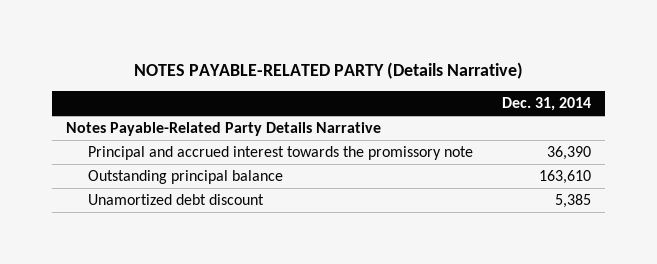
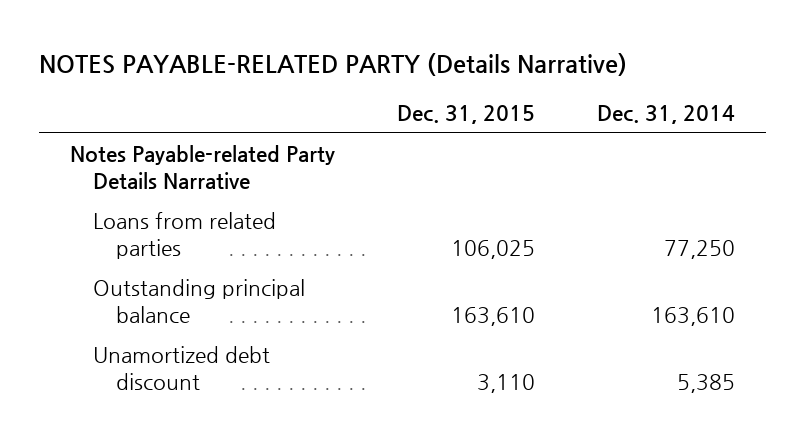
none -> [397,104,536,124] Dec. 31, 2015
[87,146,473,161] Principal and accrued interest towards the promissory note -> none
[66,122,382,137] Notes Payable-Related Party Details Narrative -> [70,145,336,189] Notes Payable-related Party Details Narrative
none -> [92,212,276,259] Loans from related parties

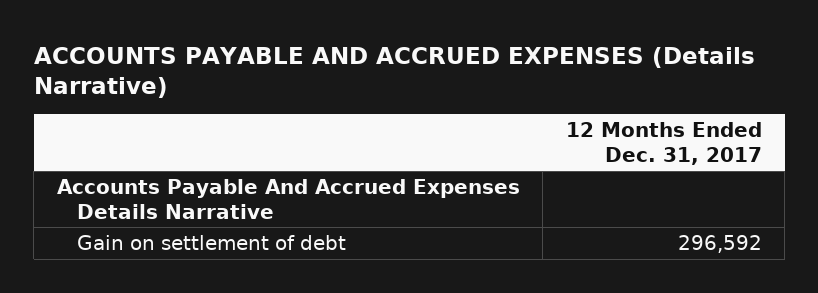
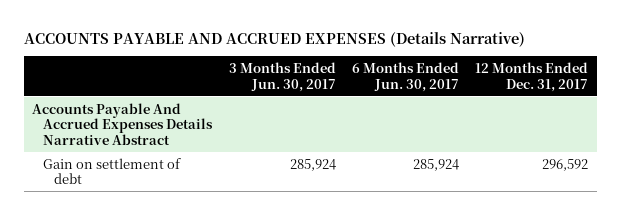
none -> [228,62,336,92] 3 Months Ended Jun. 30, 2017
none -> [351,62,459,92] 6 Months Ended Jun. 30, 2017
[56,179,520,219] Accounts Payable And Accrued Expenses Details Narrative -> [32,102,214,145] Accounts Payable And Accrued Expenses Details Narrative Abstract

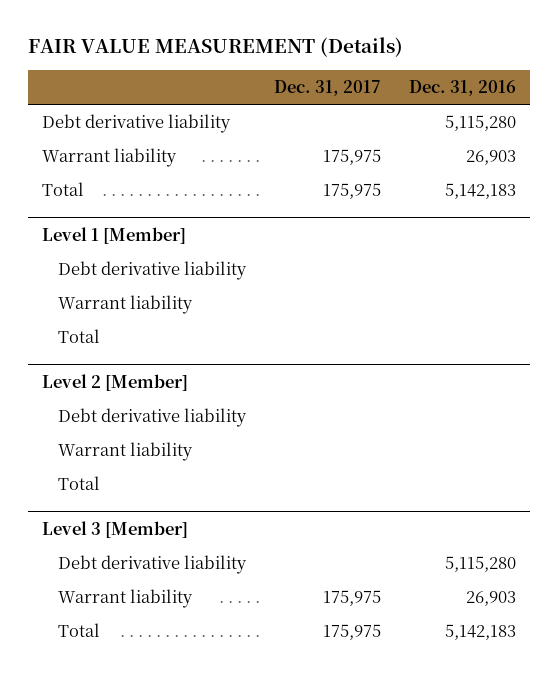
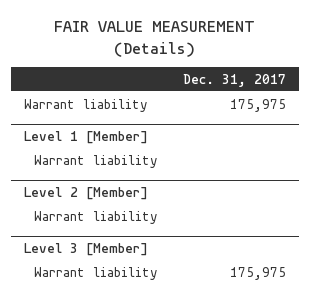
[409,79,517,96] Dec. 31, 2016 -> none
[41,114,231,134] Debt derivative liability -> none
[41,182,84,197] Total -> none
[57,261,247,281] Debt derivative liability -> none
[57,329,100,344] Total -> none
[57,408,247,428] Debt derivative liability -> none
[57,476,100,491] Total -> none
[57,555,247,575] Debt derivative liability -> none
[57,623,100,638] Total -> none

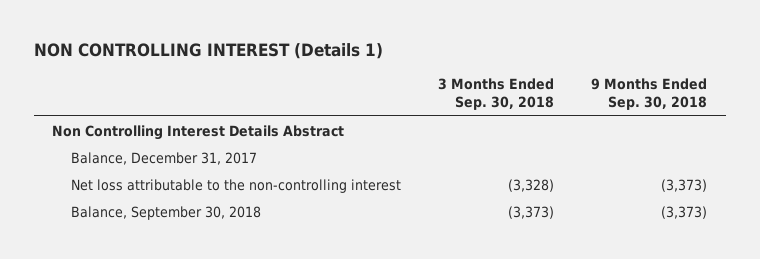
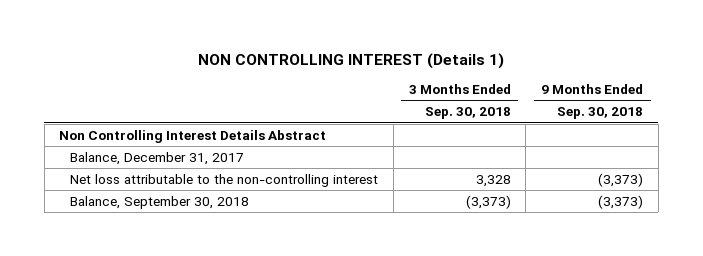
[508,178,555,192] (3,328) -> [475,174,511,187] 3,328

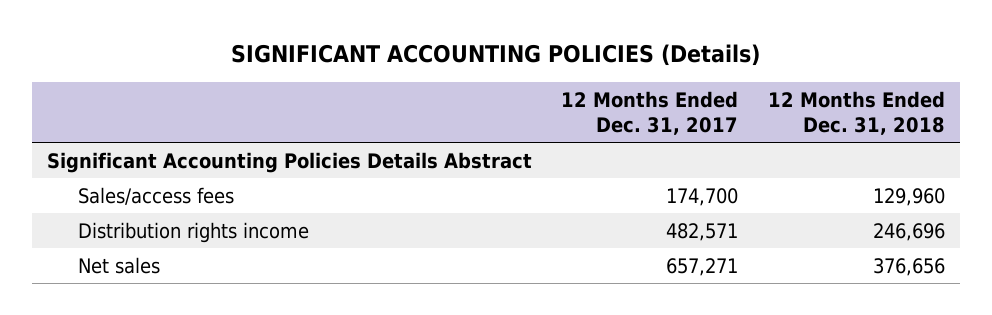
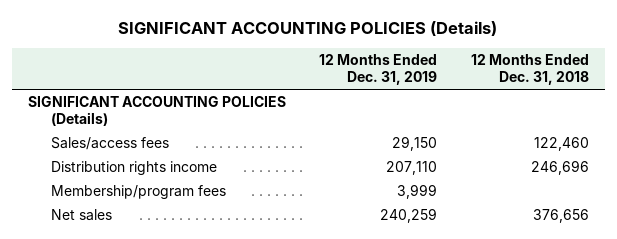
[561,90,739,135] 12 Months Ended Dec. 31, 2017 -> none
none -> [319,54,438,86] 12 Months Ended Dec. 31, 2019
[46,151,532,173] Significant Accounting Policies Details Abstract -> [28,96,287,127] SIGNIFICANT ACCOUNTING POLICIES (Details)
[873,187,946,206] 129,960 -> [533,137,589,152] 122,460
none -> [50,185,226,200] Membership/program fees

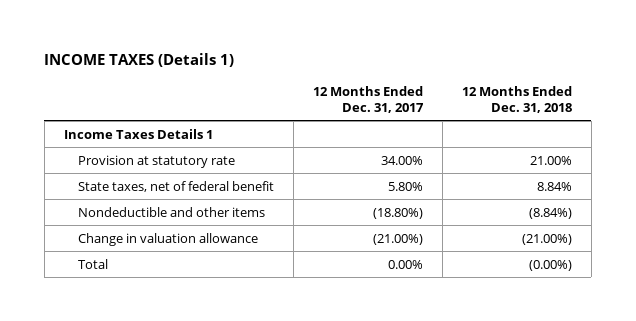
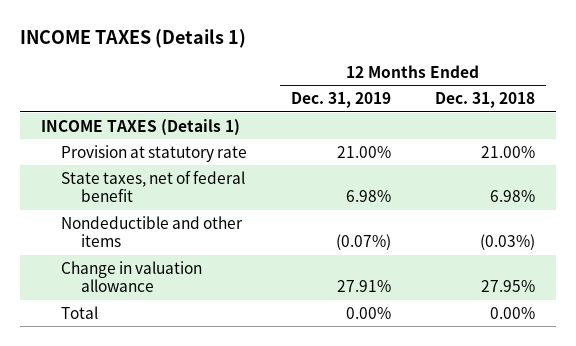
[312,85,424,113] 12 Months Ended Dec. 31, 2017 -> none
none -> [291,92,392,109] Dec. 31, 2019
[63,128,213,139] Income Taxes Details 1 -> [41,118,241,136] INCOME TAXES (Details 1)
[536,181,572,191] 8.84% -> [489,190,535,203] 6.98%
[528,207,572,219] (8.84%) -> [479,234,535,251] (0.03%)
[521,233,572,245] (21.00%) -> [480,280,535,293] 27.95%
[528,259,572,271] (0.00%) -> [489,306,535,319] 0.00%

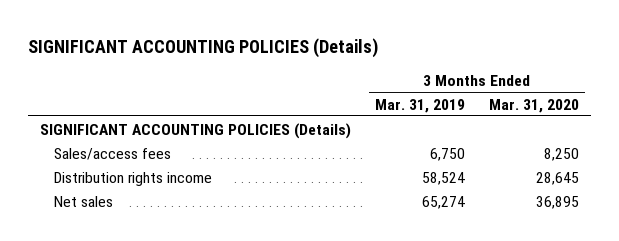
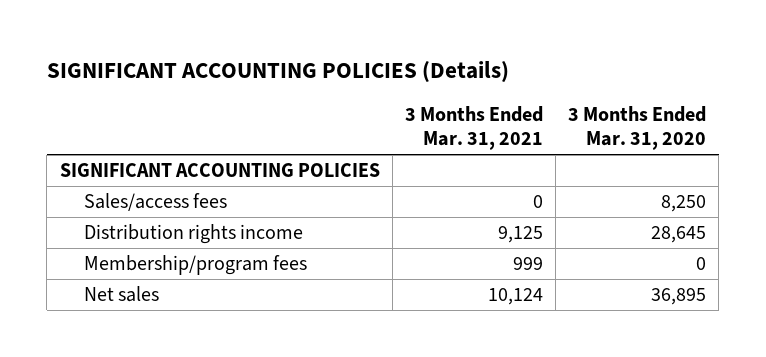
[375,98,466,113] Mar. 31, 2019 -> none
none -> [404,105,543,151] 3 Months Ended Mar. 31, 2021
[40,122,352,139] SIGNIFICANT ACCOUNTING POLICIES (Details) -> [59,163,380,178] SIGNIFICANT ACCOUNTING POLICIES
none -> [83,255,307,276] Membership/program fees

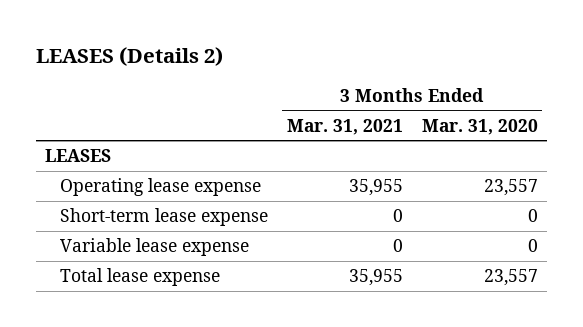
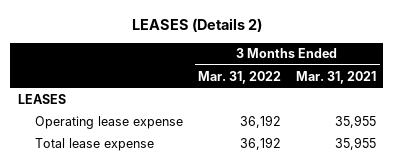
[421,118,538,135] Mar. 31, 2020 -> none
none -> [198,70,282,84] Mar. 31, 2022
[60,208,269,227] Short-term lease expense -> none
[60,238,250,257] Variable lease expense -> none

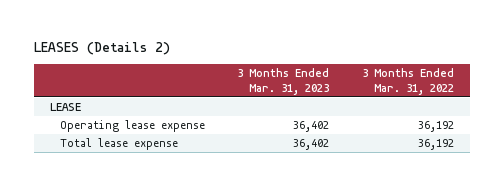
[296,70,377,84] Mar. 31, 2021 -> none
none -> [237,68,330,95] 3 Months Ended Mar. 31, 2023
[17,93,66,104] LEASES -> [50,103,82,112] LEASE

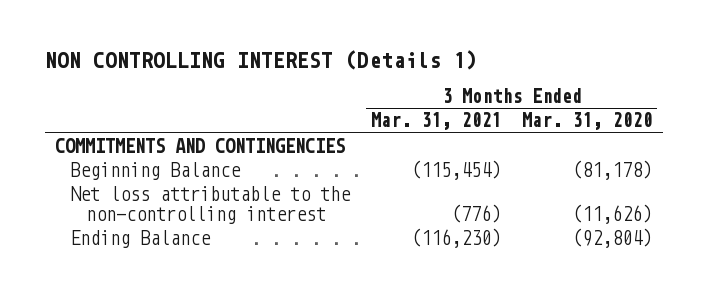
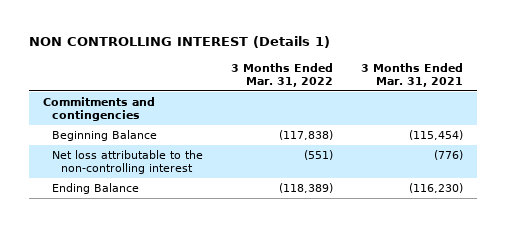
[522,112,653,131] Mar. 31, 2020 -> none
none -> [231,62,334,87] 3 Months Ended Mar. 31, 2022
[55,138,346,154] COMMITMENTS AND CONTINGENCIES -> [43,97,156,122] Commitments and contingencies

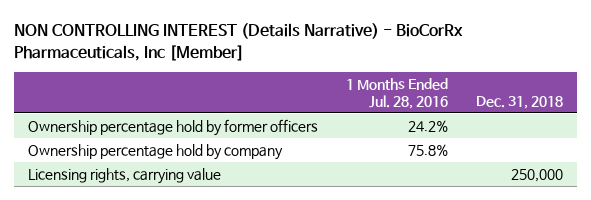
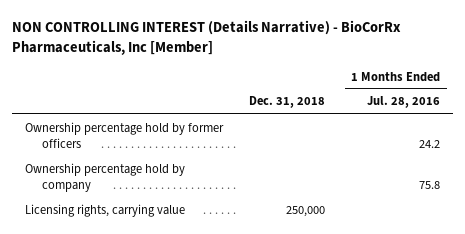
[407,120,448,133] 24.2% -> [419,139,441,148] 24.2
[407,144,448,157] 75.8% -> [419,180,441,189] 75.8

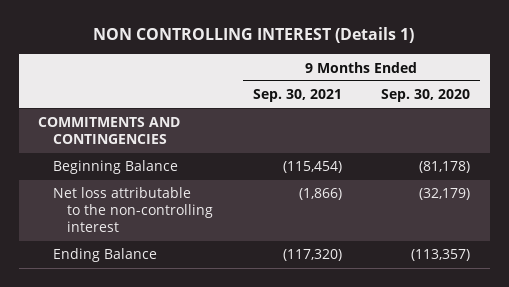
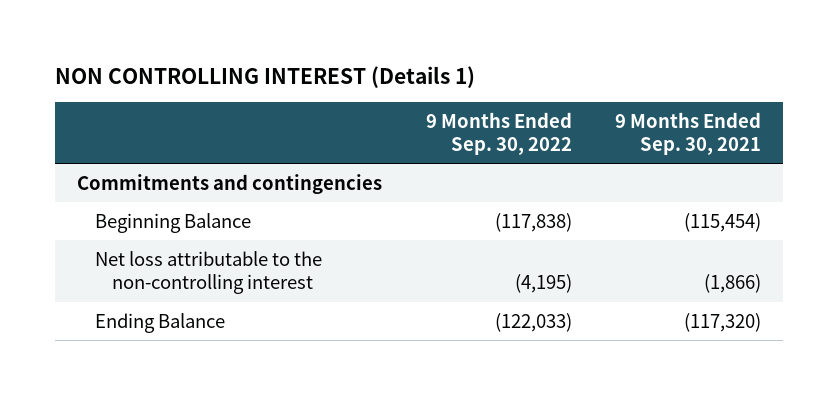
[381,89,471,103] Sep. 30, 2020 -> none
none -> [425,111,572,156] 9 Months Ended Sep. 30, 2022
[38,117,181,145] COMMITMENTS AND CONTINGENCIES -> [76,173,382,194] Commitments and contingencies

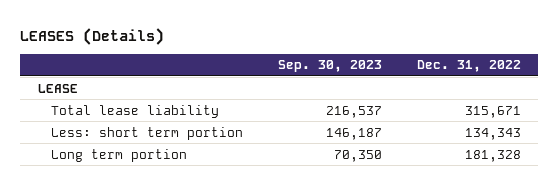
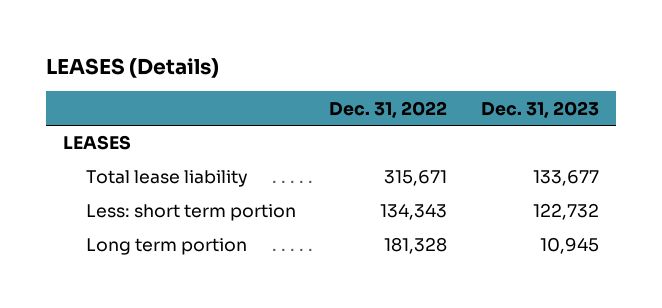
[278,60,383,73] Sep. 30, 2023 -> none
none -> [481,100,600,118] Dec. 31, 2023
[37,83,78,93] LEASE -> [63,135,132,151] LEASES

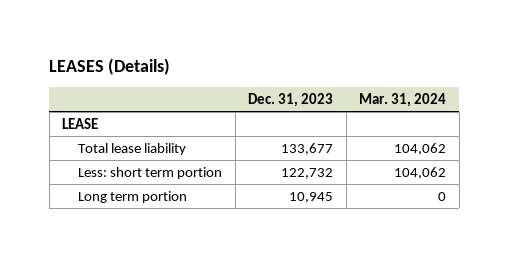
[329,100,448,118] Dec. 31, 2022 -> none
none -> [359,93,447,108] Mar. 31, 2024
[63,135,132,151] LEASES -> [61,117,98,129] LEASE

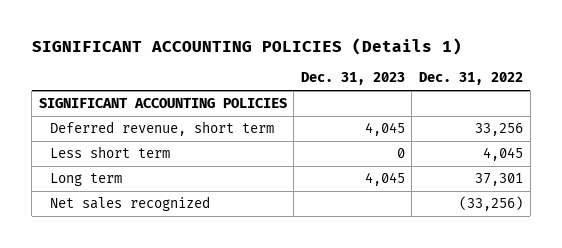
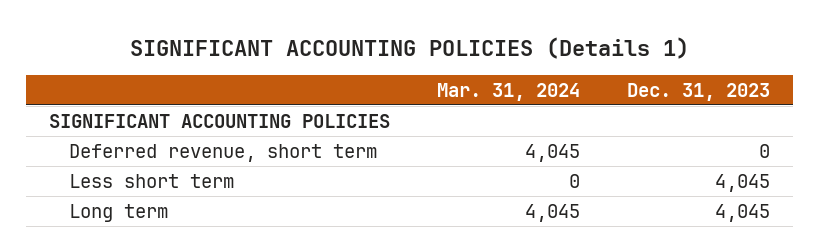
[418,72,523,86] Dec. 31, 2022 -> none
none -> [437,82,581,101] Mar. 31, 2024
[364,122,405,137] 4,045 -> [758,143,770,158] 0
[396,148,405,159] 0 -> [714,173,770,192] 4,045
[49,196,210,212] Net sales recognized -> none

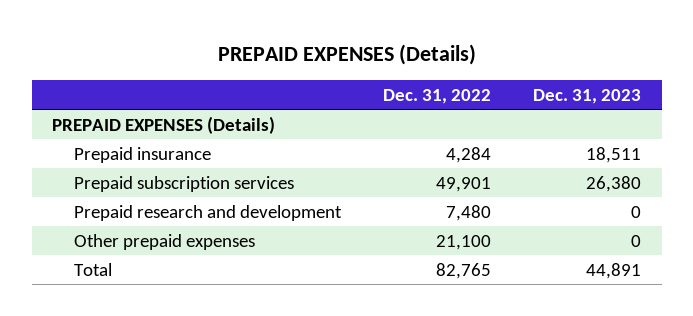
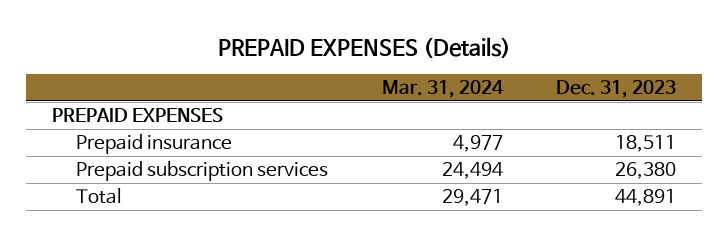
[383,89,492,105] Dec. 31, 2022 -> none
none -> [381,79,504,98] Mar. 31, 2024
[52,115,276,134] PREPAID EXPENSES (Details) -> [52,108,224,123] PREPAID EXPENSES
[74,204,343,221] Prepaid research and development -> none
[74,233,256,250] Other prepaid expenses -> none

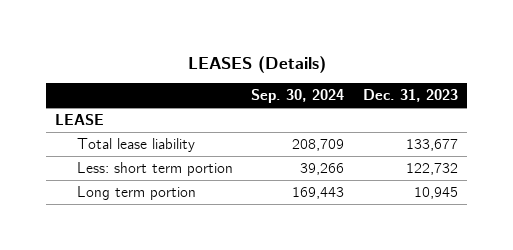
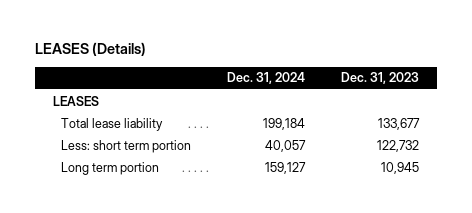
[251,89,345,104] Sep. 30, 2024 -> none
none -> [227,72,306,85] Dec. 31, 2024
[55,113,105,125] LEASE -> [52,95,99,106] LEASES

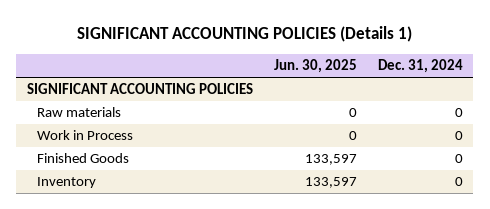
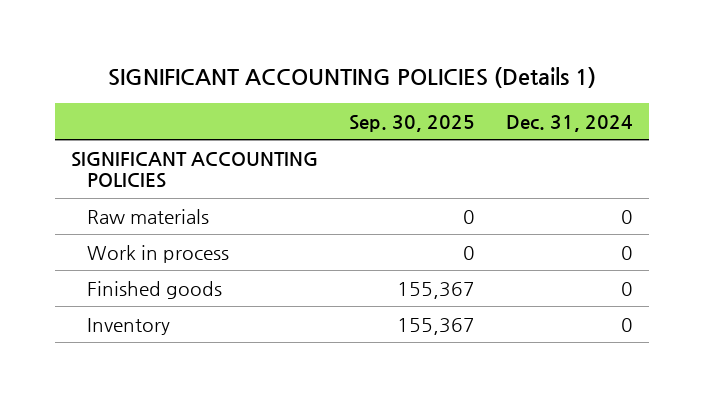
[273,59,357,74] Jun. 30, 2025 -> none
none -> [349,114,476,132] Sep. 30, 2025
[37,130,134,141] Work in Process -> [87,244,230,263] Work in process
[37,153,130,164] Finished Goods -> [87,280,223,299] Finished goods

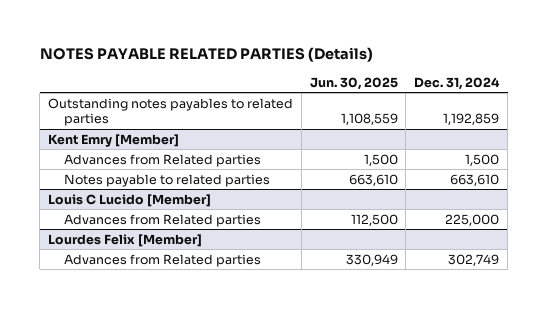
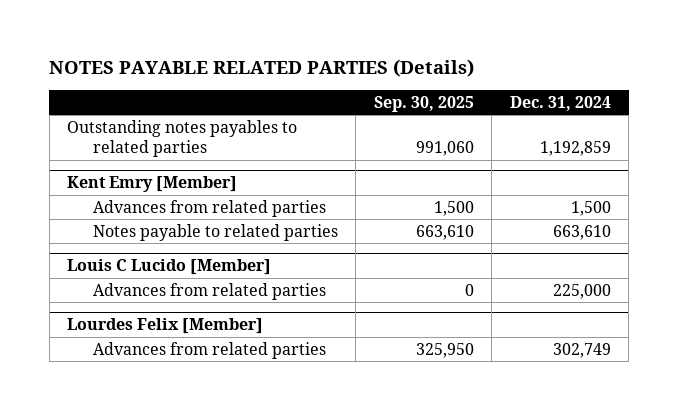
[309,76,398,90] Jun. 30, 2025 -> none
none -> [373,95,474,112] Sep. 30, 2025
[63,153,261,167] Advances from Related parties -> [92,199,326,217] Advances from related parties
[63,213,261,227] Advances from Related parties -> [92,282,326,300] Advances from related parties
[63,253,261,267] Advances from Related parties -> [92,341,326,359] Advances from related parties

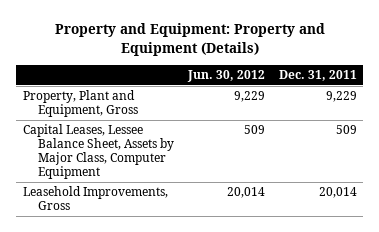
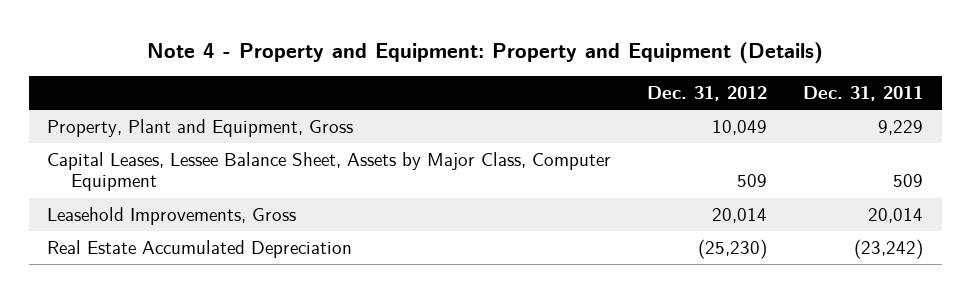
[54,23,325,56] Property and Equipment: Property and Equipment (Details) -> [147,41,824,64] Note 4 - Property and Equipment: Property and Equipment (Details)
[187,70,266,83] Jun. 30, 2012 -> none
none -> [647,86,768,102] Dec. 31, 2012
none -> [47,240,353,259] Real Estate Accumulated Depreciation

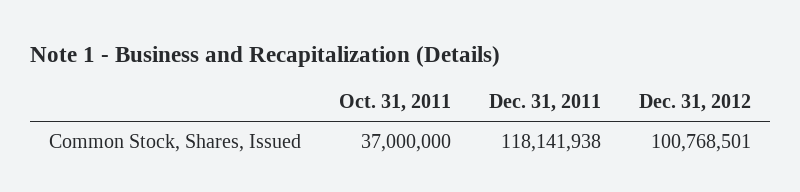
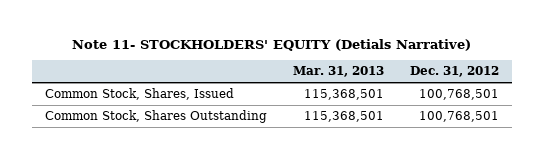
[30,45,501,67] Note 1 - Business and Recapitalization (Details) -> [72,39,472,52] Note 11- STOCKHOLDERS' EQUITY (Detials Narrative)
[339,94,452,113] Oct. 31, 2011 -> none
[489,94,602,113] Dec. 31, 2011 -> none
none -> [293,66,385,78] Mar. 31, 2013
none -> [44,109,267,123] Common Stock, Shares Outstanding

